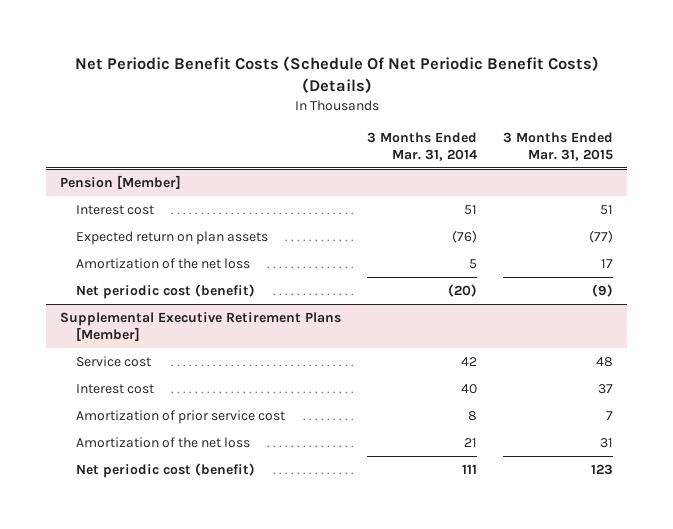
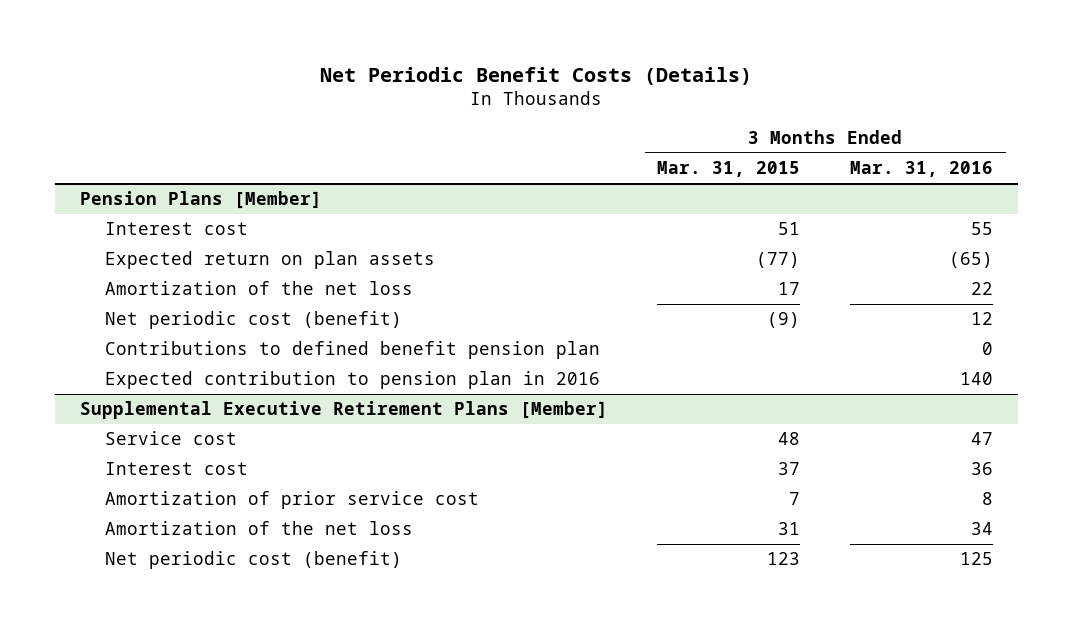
[74,55,599,93] Net Periodic Benefit Costs (Schedule Of Net Periodic Benefit Costs) (Details) -> [320,66,753,85] Net Periodic Benefit Costs (Details)
[367,132,479,161] 3 Months Ended Mar. 31, 2014 -> none
none -> [850,161,994,178] Mar. 31, 2016
[59,175,181,190] Pension [Member] -> [79,191,322,210] Pension Plans [Member]
none -> [105,341,601,360] Contributions to defined benefit pension plan
none -> [105,371,601,390] Expected contribution to pension plan in 2016

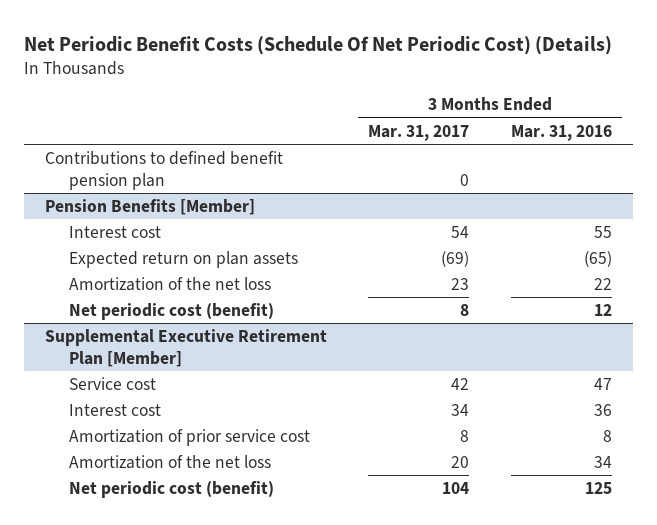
[320,66,753,85] Net Periodic Benefit Costs (Details) -> [23,35,612,55] Net Periodic Benefit Costs (Schedule Of Net Periodic Cost) (Details)
[657,161,801,178] Mar. 31, 2015 -> none
none -> [368,124,470,141] Mar. 31, 2017
none -> [44,150,283,190] Contributions to defined benefit pension plan
[79,191,322,210] Pension Plans [Member] -> [44,198,255,215] Pension Benefits [Member]
[105,341,601,360] Contributions to defined benefit pension plan -> none
[105,371,601,390] Expected contribution to pension plan in 2016 -> none
[79,401,608,420] Supplemental Executive Retirement Plans [Member] -> [44,328,327,367] Supplemental Executive Retirement Plan [Member]

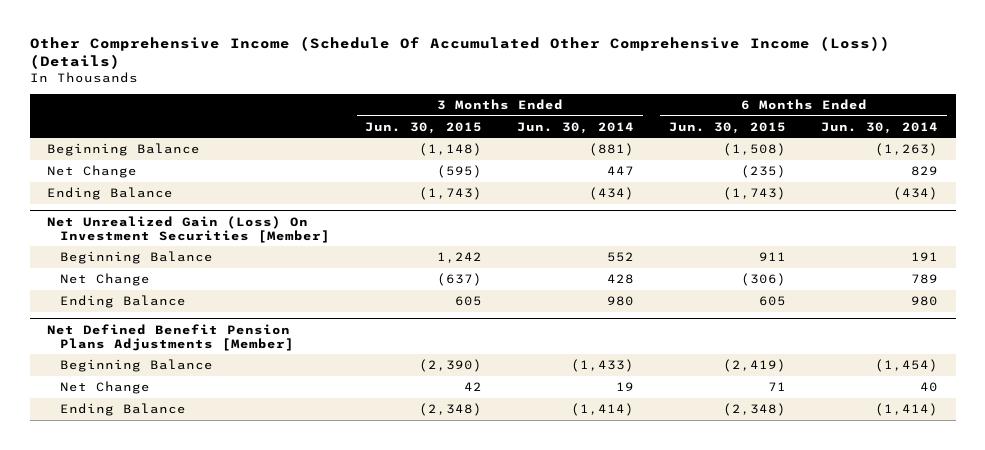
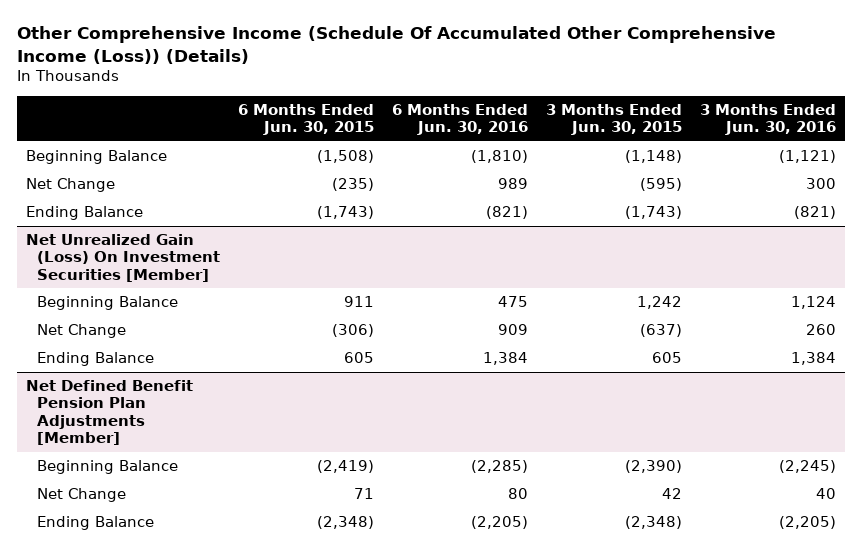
[517,121,635,134] Jun. 30, 2014 -> none
[821,121,939,134] Jun. 30, 2014 -> none
none -> [391,103,528,136] 6 Months Ended Jun. 30, 2016
none -> [699,103,836,136] 3 Months Ended Jun. 30, 2016
[47,323,295,351] Net Defined Benefit Pension Plans Adjustments [Member] -> [26,380,194,446] Net Defined Benefit Pension Plan Adjustments [Member]

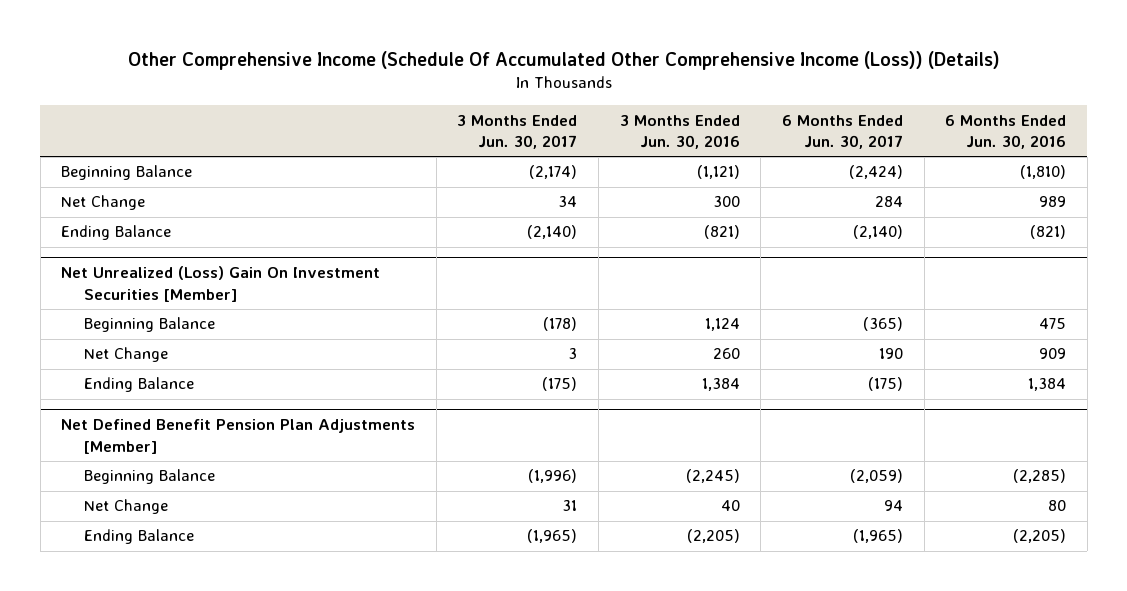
[237,103,374,136] 6 Months Ended Jun. 30, 2015 -> none
[545,103,682,136] 3 Months Ended Jun. 30, 2015 -> none
none -> [457,114,578,150] 3 Months Ended Jun. 30, 2017
none -> [781,114,903,150] 6 Months Ended Jun. 30, 2017
[26,234,220,282] Net Unrealized Gain (Loss) On Investment Securities [Member] -> [61,266,381,302] Net Unrealized (Loss) Gain On Investment Securities [Member]

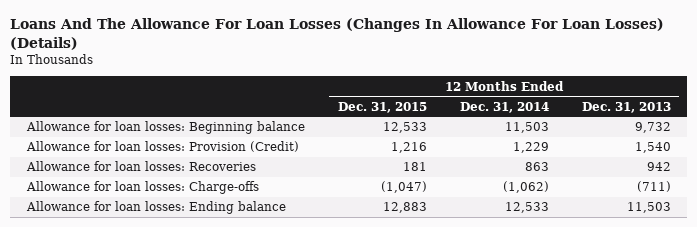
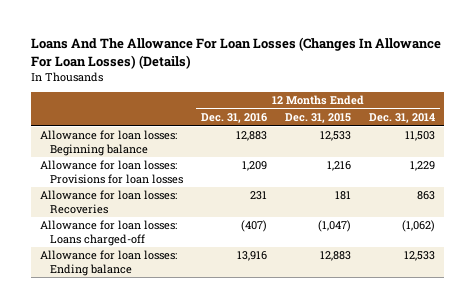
[581,101,671,113] Dec. 31, 2013 -> none
none -> [200,113,267,124] Dec. 31, 2016
[25,141,299,153] Allowance for loan losses: Provision (Credit) -> [39,160,183,185] Allowance for loan losses: Provisions for loan losses
[25,181,259,195] Allowance for loan losses: Charge-offs -> [39,220,177,247] Allowance for loan losses: Loans charged-off

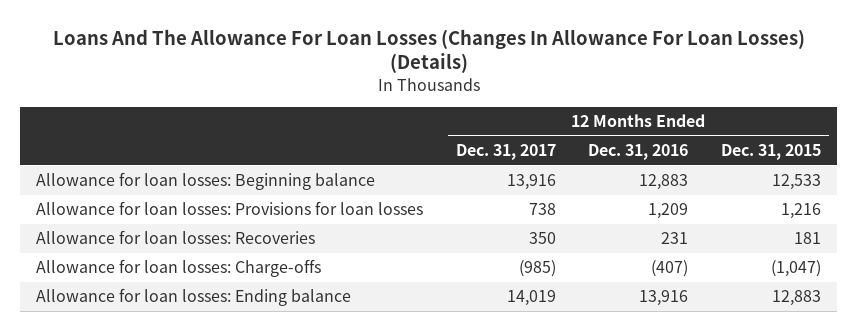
[369,113,436,124] Dec. 31, 2014 -> none
none -> [455,143,556,160] Dec. 31, 2017
[39,220,177,247] Allowance for loan losses: Loans charged-off -> [36,259,322,278] Allowance for loan losses: Charge-offs

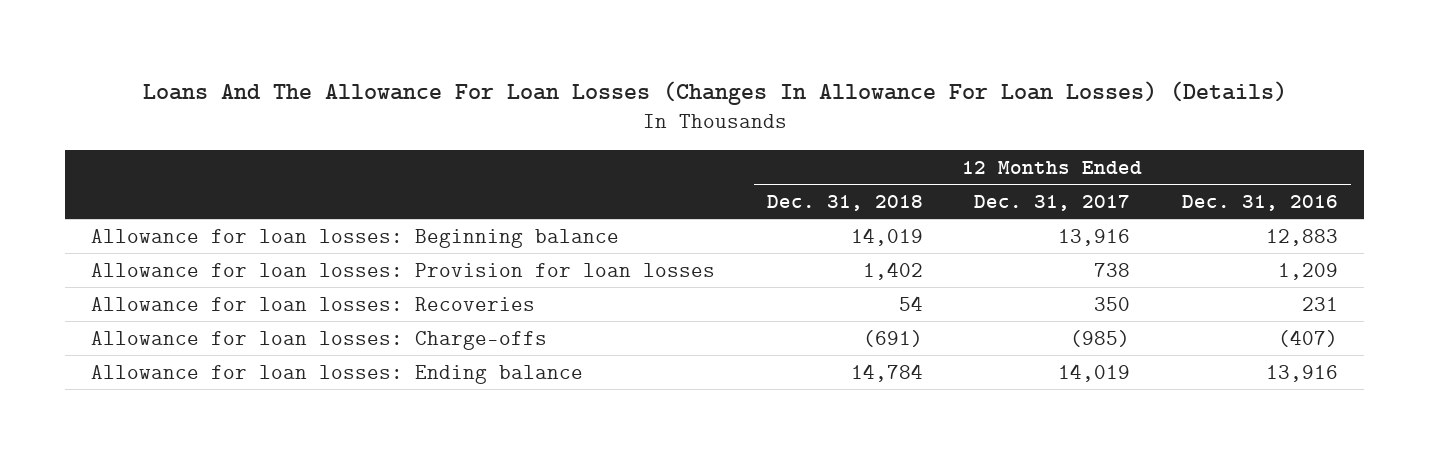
[721,143,822,160] Dec. 31, 2015 -> none
none -> [766,194,923,211] Dec. 31, 2018
[36,201,424,216] Allowance for loan losses: Provisions for loan losses -> [90,262,715,277] Allowance for loan losses: Provision for loan losses

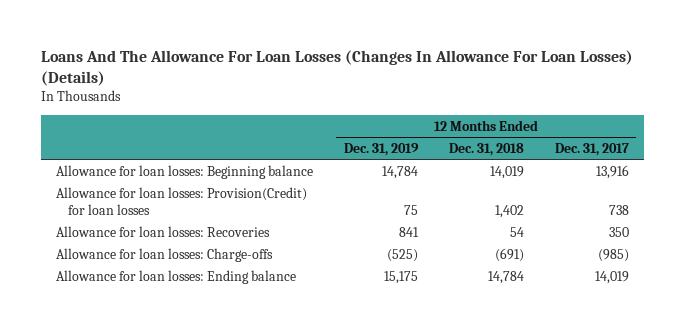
[1182,194,1339,211] Dec. 31, 2016 -> none
none -> [343,142,419,156] Dec. 31, 2019
[90,262,715,277] Allowance for loan losses: Provision for loan losses -> [55,186,307,216] Allowance for loan losses: Provision(Credit) for loan losses

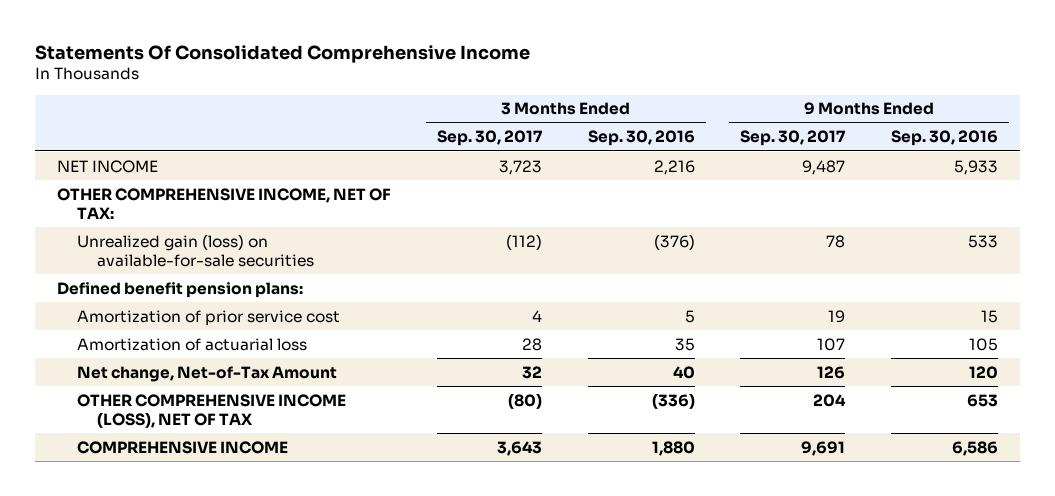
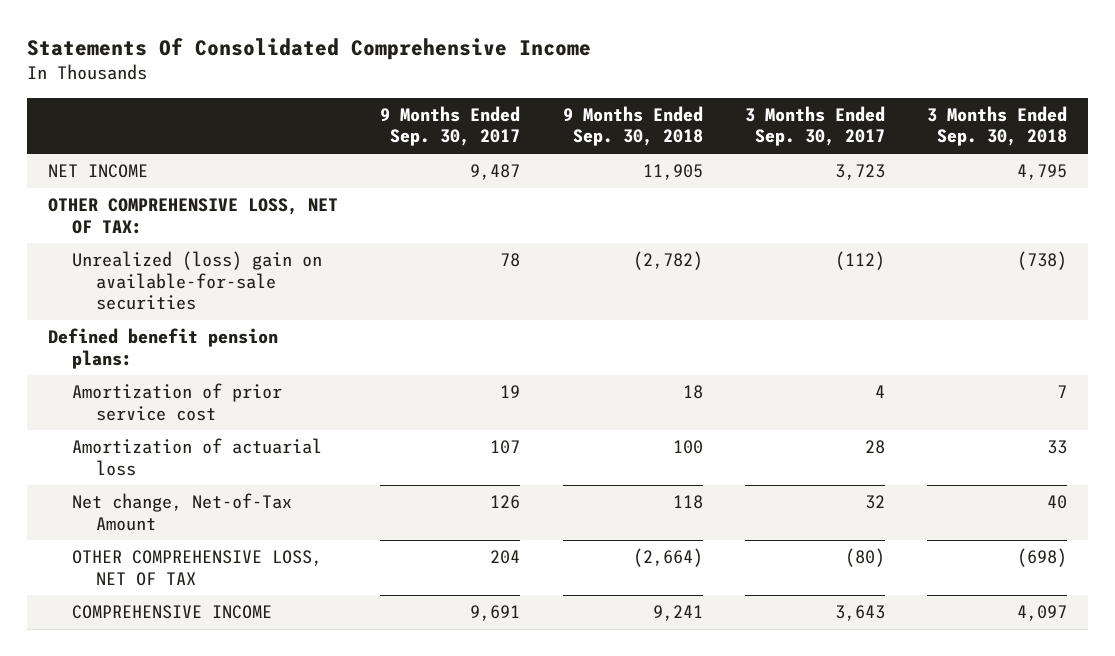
[587,130,695,147] Sep. 30, 2016 -> none
[890,130,998,147] Sep. 30, 2016 -> none
none -> [562,105,703,147] 9 Months Ended Sep. 30, 2018
none -> [927,105,1068,147] 3 Months Ended Sep. 30, 2018
[57,187,392,219] OTHER COMPREHENSIVE INCOME, NET OF TAX: -> [48,198,339,234] OTHER COMPREHENSIVE LOSS, NET OF TAX:
[77,233,315,267] Unrealized gain (loss) on available-for-sale securities -> [72,251,323,311] Unrealized (loss) gain on available-for-sale securities
[77,393,347,428] OTHER COMPREHENSIVE INCOME (LOSS), NET OF TAX -> [72,550,323,586] OTHER COMPREHENSIVE LOSS, NET OF TAX

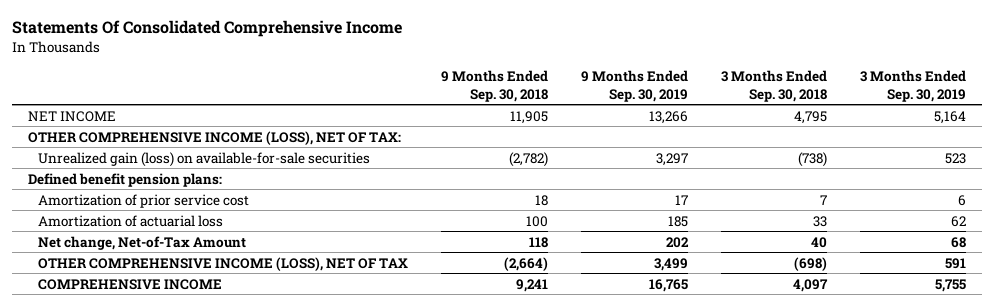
[380,105,521,147] 9 Months Ended Sep. 30, 2017 -> none
[744,105,885,147] 3 Months Ended Sep. 30, 2017 -> none
none -> [581,69,689,102] 9 Months Ended Sep. 30, 2019
none -> [860,69,967,102] 3 Months Ended Sep. 30, 2019
[48,198,339,234] OTHER COMPREHENSIVE LOSS, NET OF TAX: -> [28,130,402,145] OTHER COMPREHENSIVE INCOME (LOSS), NET OF TAX:
[72,251,323,311] Unrealized (loss) gain on available-for-sale securities -> [38,151,371,167] Unrealized gain (loss) on available-for-sale securities
[72,550,323,586] OTHER COMPREHENSIVE LOSS, NET OF TAX -> [38,256,409,271] OTHER COMPREHENSIVE INCOME (LOSS), NET OF TAX

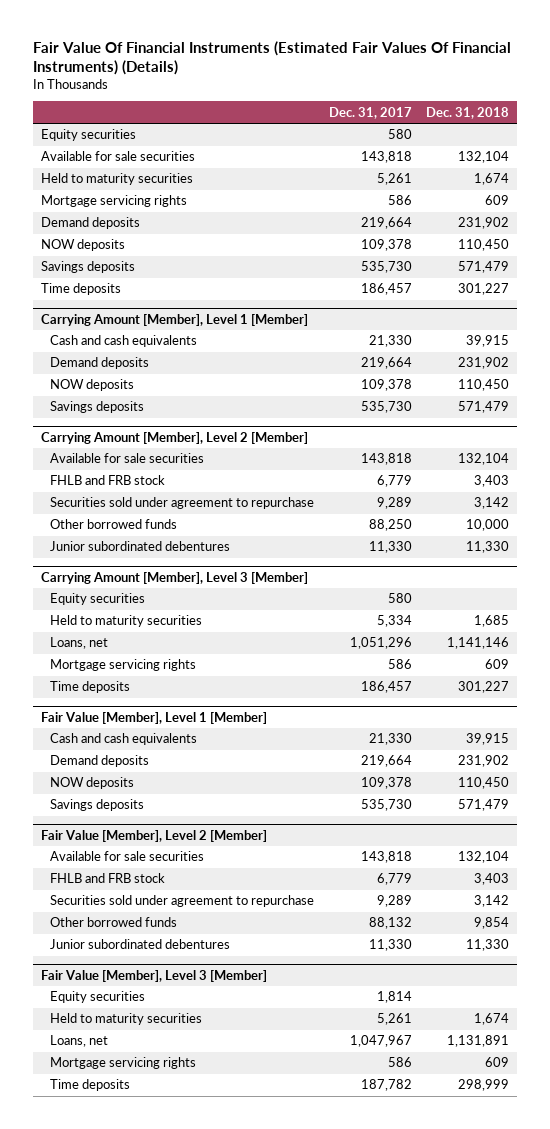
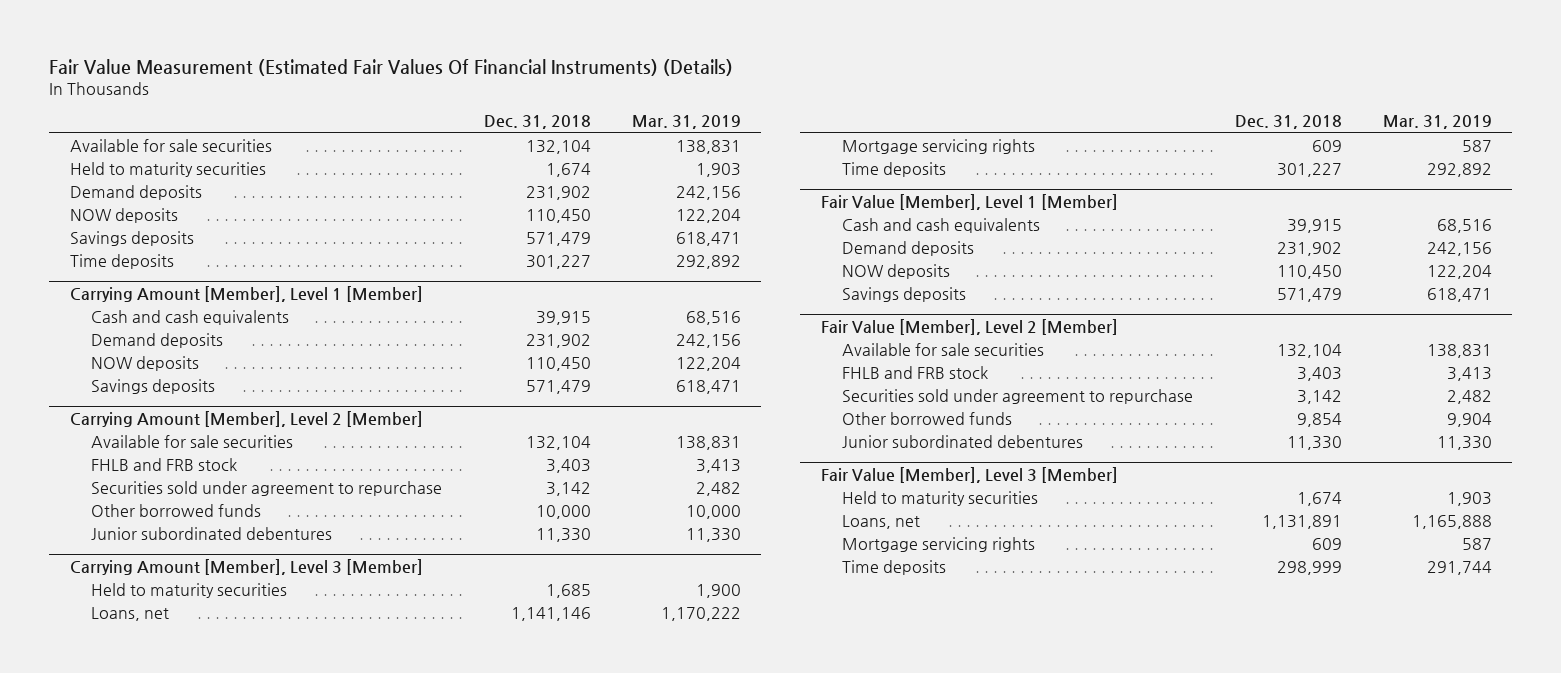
[33,40,512,76] Fair Value Of Financial Instruments (Estimated Fair Values Of Financial Instruments) (Details) -> [49,59,734,77] Fair Value Measurement (Estimated Fair Values Of Financial Instruments) (Details)
[328,106,412,119] Dec. 31, 2017 -> none
none -> [631,115,741,130] Mar. 31, 2019
[40,129,136,142] Equity securities -> none
[40,195,187,208] Mortgage servicing rights -> none
[49,593,145,606] Equity securities -> none
[49,991,145,1004] Equity securities -> none

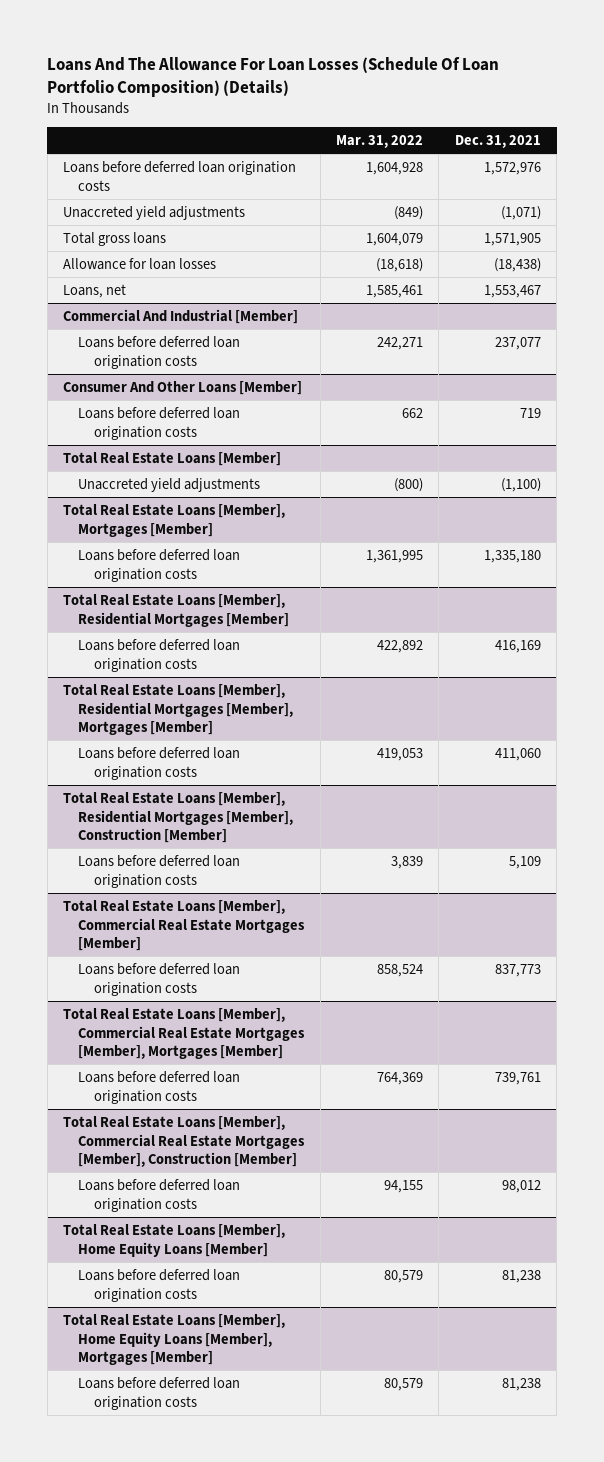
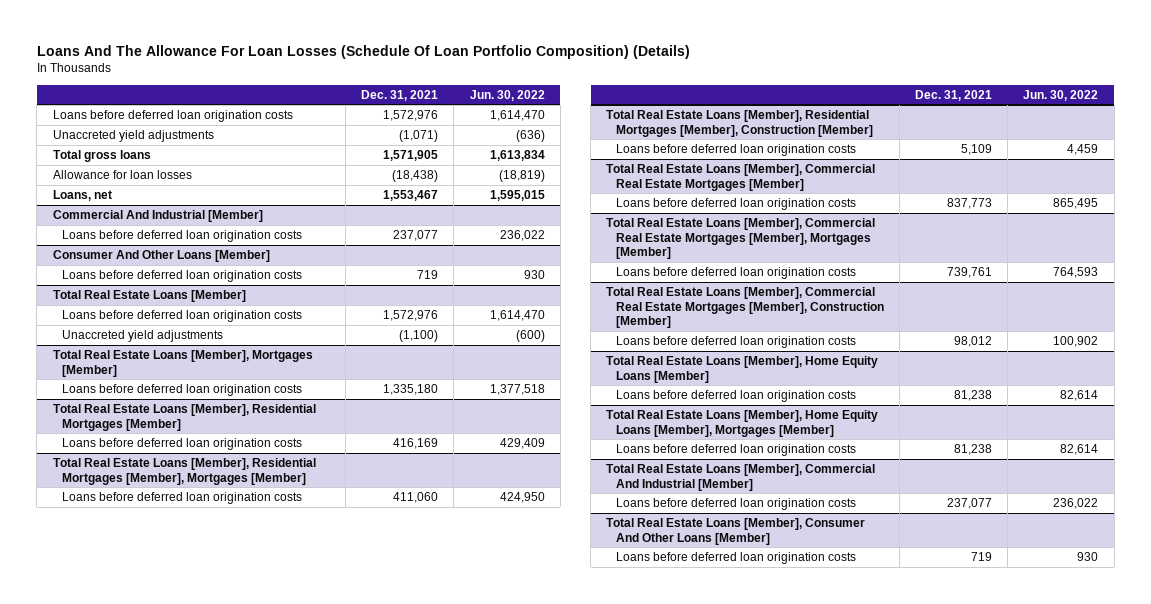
[336,135,424,149] Mar. 31, 2022 -> none
none -> [469,89,545,101] Jun. 30, 2022
none -> [61,309,302,322] Loans before deferred loan origination costs
none -> [606,463,876,491] Total Real Estate Loans [Member], Commercial And Industrial [Member]
none -> [615,497,856,510] Loans before deferred loan origination costs
none -> [606,517,866,545] Total Real Estate Loans [Member], Consumer And Other Loans [Member]
none -> [615,551,856,564] Loans before deferred loan origination costs

